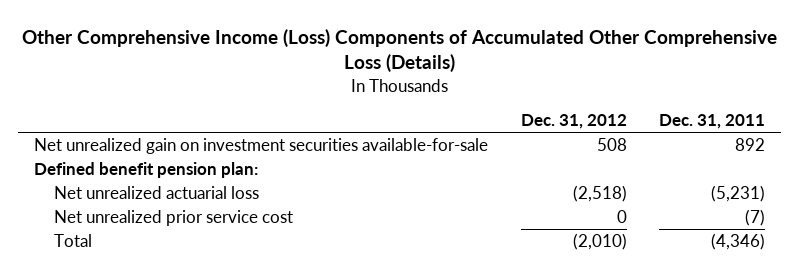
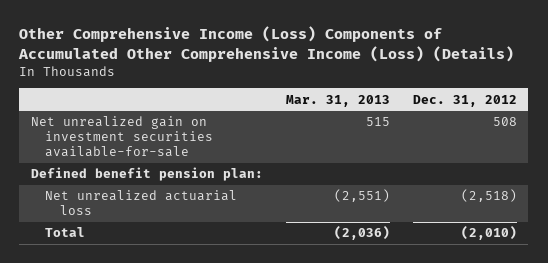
[21,28,777,73] Other Comprehensive Income (Loss) Components of Accumulated Other Comprehensive Loss (Details) -> [18,25,515,62] Other Comprehensive Income (Loss) Components of Accumulated Other Comprehensive Income (Loss) (Details)
[658,114,765,130] Dec. 31, 2011 -> none
none -> [285,94,390,107] Mar. 31, 2013
[54,209,294,226] Net unrealized prior service cost -> none

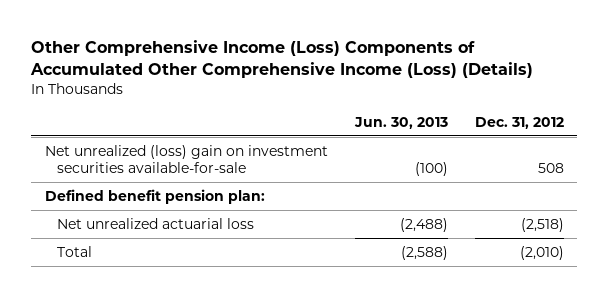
[285,94,390,107] Mar. 31, 2013 -> none
none -> [353,116,448,129] Jun. 30, 2013
[30,116,214,158] Net unrealized gain on investment securities available-for-sale -> [44,144,328,174] Net unrealized (loss) gain on investment securities available-for-sale

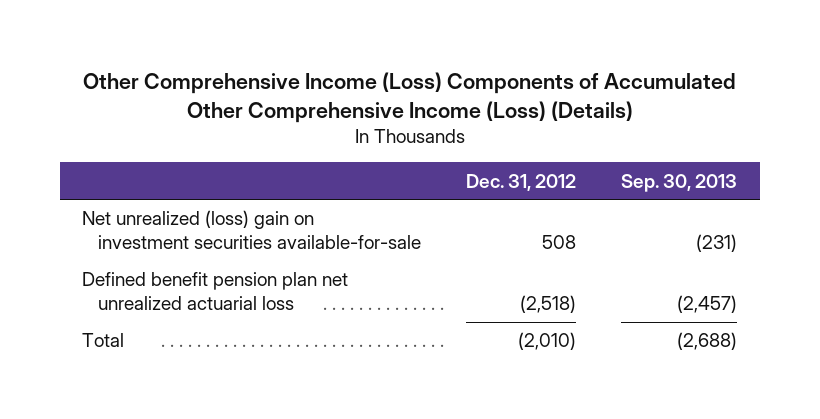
[353,116,448,129] Jun. 30, 2013 -> none
none -> [621,173,738,192] Sep. 30, 2013
[44,188,265,204] Defined benefit pension plan: -> none
[56,217,254,229] Net unrealized actuarial loss -> [82,272,349,310] Defined benefit pension plan net unrealized actuarial loss

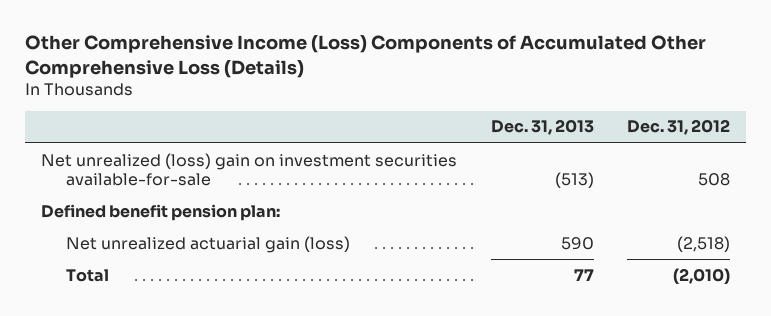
[82,71,736,124] Other Comprehensive Income (Loss) Components of Accumulated Other Comprehensive Income (Loss) (Details) -> [24,35,706,78] Other Comprehensive Income (Loss) Components of Accumulated Other Comprehensive Loss (Details)
[621,173,738,192] Sep. 30, 2013 -> none
none -> [490,119,594,136] Dec. 31, 2013
none -> [41,203,281,221] Defined benefit pension plan:
[82,272,349,310] Defined benefit pension plan net unrealized actuarial loss -> [65,235,350,253] Net unrealized actuarial gain (loss)

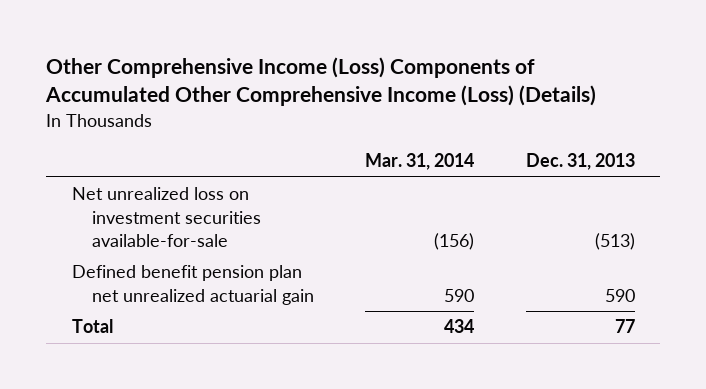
[24,35,706,78] Other Comprehensive Income (Loss) Components of Accumulated Other Comprehensive Loss (Details) -> [44,57,596,107] Other Comprehensive Income (Loss) Components of Accumulated Other Comprehensive Income (Loss) (Details)
[626,119,730,136] Dec. 31, 2012 -> none
none -> [365,153,475,171] Mar. 31, 2014
[41,203,281,221] Defined benefit pension plan: -> none
[41,152,458,186] Net unrealized (loss) gain on investment securities available-for-sale -> [71,187,262,248] Net unrealized loss on investment securities available-for-sale
[65,235,350,253] Net unrealized actuarial gain (loss) -> [71,265,315,305] Defined benefit pension plan net unrealized actuarial gain

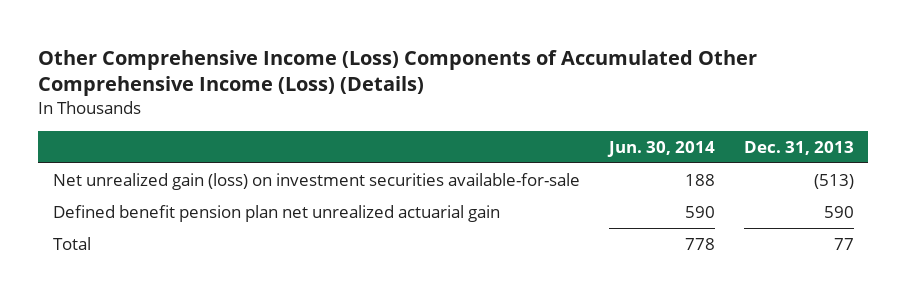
[365,153,475,171] Mar. 31, 2014 -> none
none -> [606,140,715,157] Jun. 30, 2014
[71,187,262,248] Net unrealized loss on investment securities available-for-sale -> [52,172,580,190] Net unrealized gain (loss) on investment securities available-for-sale

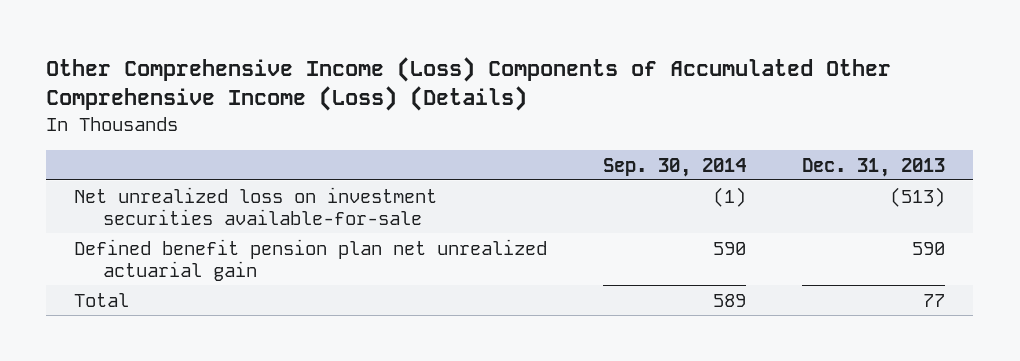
[606,140,715,157] Jun. 30, 2014 -> none
none -> [603,157,747,177] Sep. 30, 2014
[52,172,580,190] Net unrealized gain (loss) on investment securities available-for-sale -> [74,186,438,225] Net unrealized loss on investment securities available-for-sale

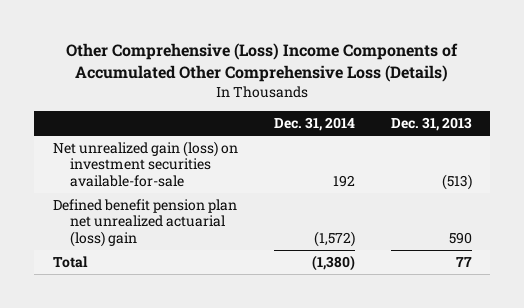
[46,56,892,112] Other Comprehensive Income (Loss) Components of Accumulated Other Comprehensive Income (Loss) (Details) -> [66,43,459,83] Other Comprehensive (Loss) Income Components of Accumulated Other Comprehensive Loss (Details)
[603,157,747,177] Sep. 30, 2014 -> none
none -> [273,117,355,132] Dec. 31, 2014
[74,186,438,225] Net unrealized loss on investment securities available-for-sale -> [52,141,238,187] Net unrealized gain (loss) on investment securities available-for-sale
[74,238,548,281] Defined benefit pension plan net unrealized actuarial gain -> [52,199,237,247] Defined benefit pension plan net unrealized actuarial (loss) gain

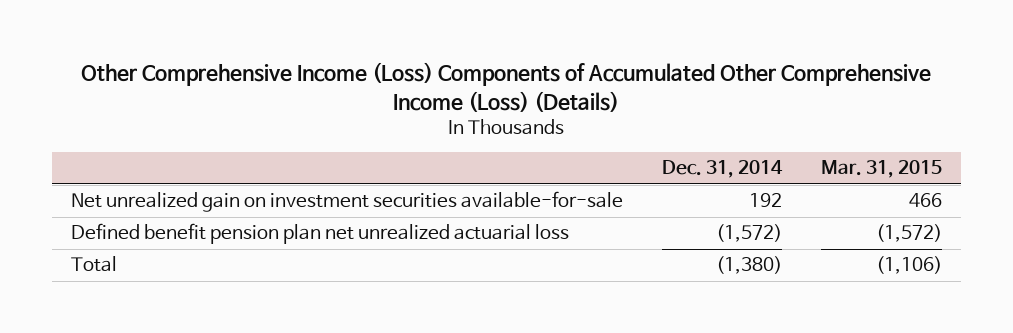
[66,43,459,83] Other Comprehensive (Loss) Income Components of Accumulated Other Comprehensive Loss (Details) -> [81,62,932,112] Other Comprehensive Income (Loss) Components of Accumulated Other Comprehensive Income (Loss) (Details)
[390,117,472,132] Dec. 31, 2013 -> none
none -> [820,160,942,179] Mar. 31, 2015
[52,141,238,187] Net unrealized gain (loss) on investment securities available-for-sale -> [70,191,623,213] Net unrealized gain on investment securities available-for-sale
[52,199,237,247] Defined benefit pension plan net unrealized actuarial (loss) gain -> [70,223,569,245] Defined benefit pension plan net unrealized actuarial loss

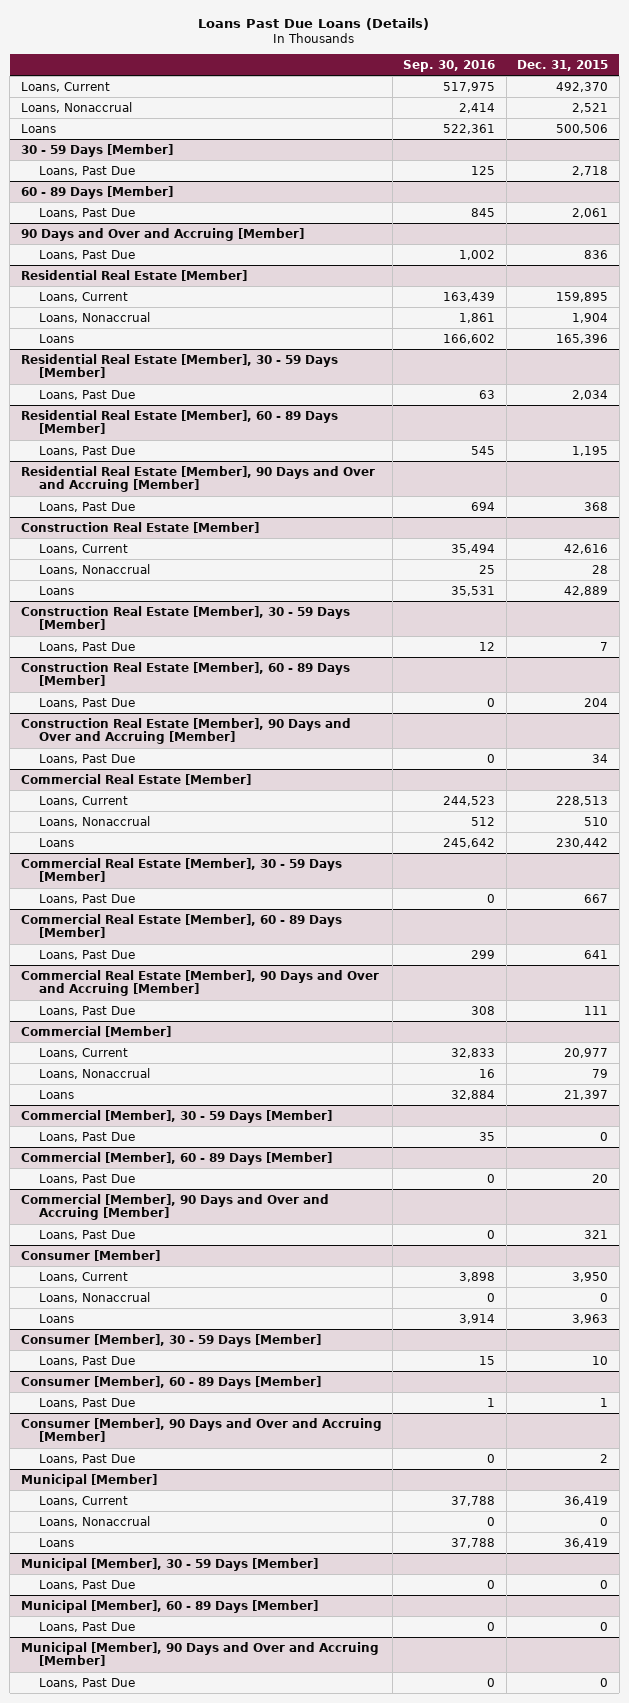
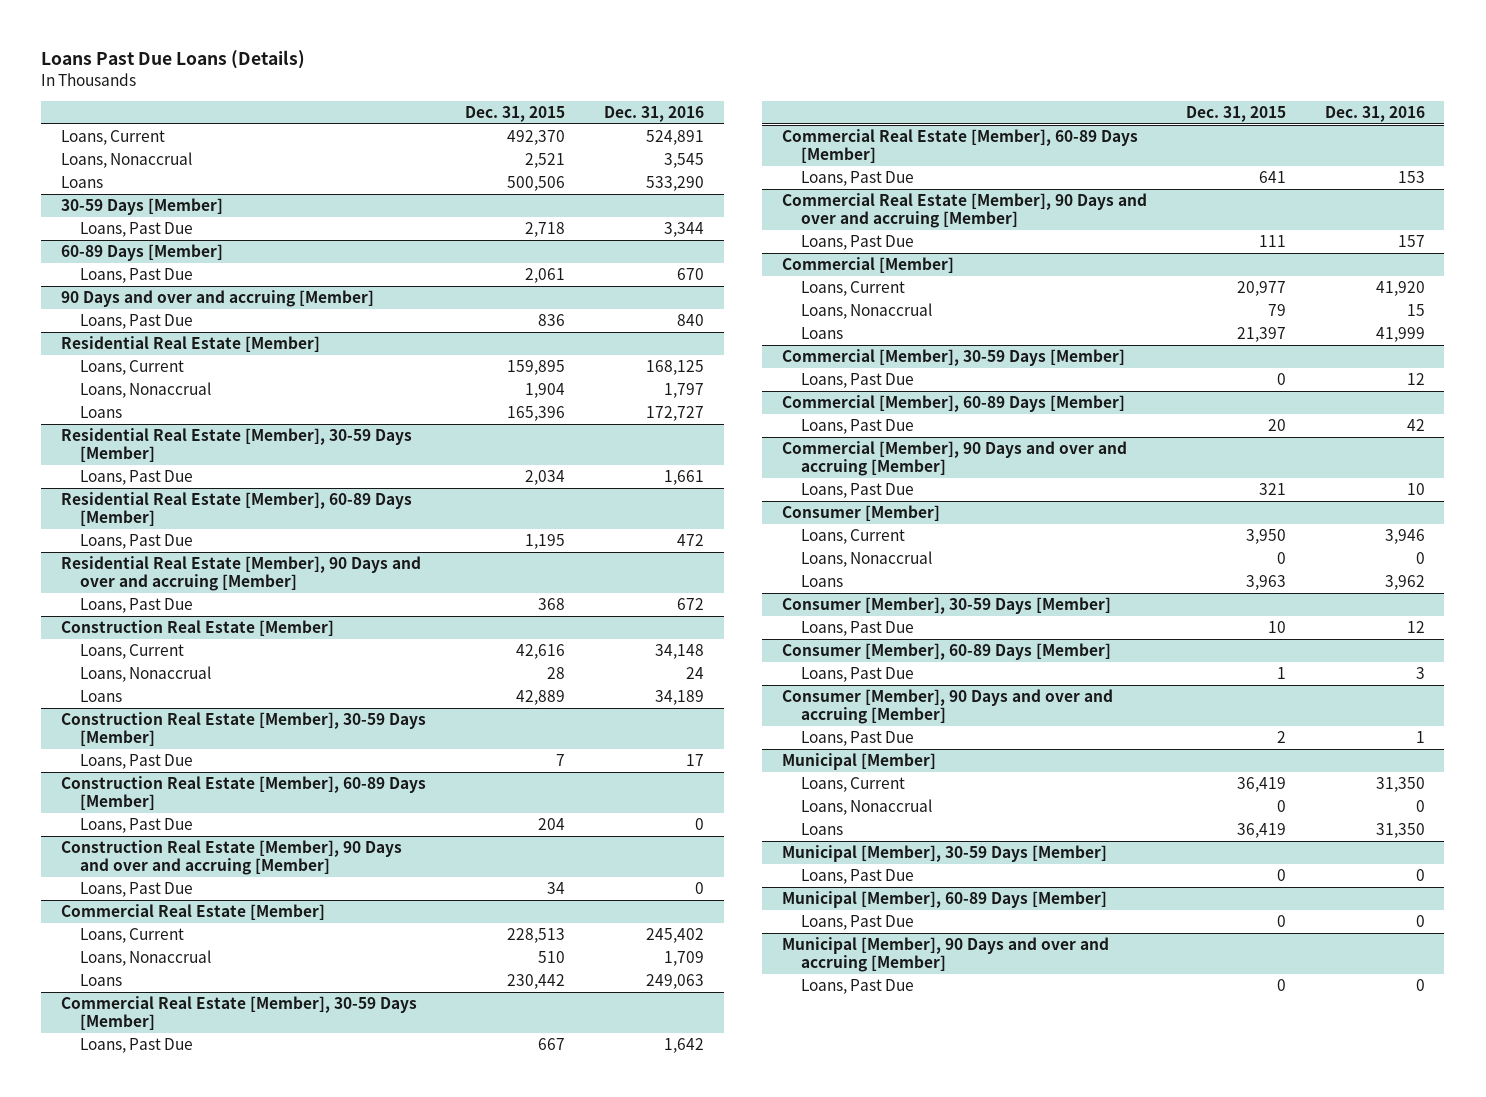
[403,60,496,73] Sep. 30, 2016 -> none
none -> [604,106,705,123] Dec. 31, 2016
[20,143,173,157] 30 - 59 Days [Member] -> [60,198,223,216] 30-59 Days [Member]
[20,185,173,199] 60 - 89 Days [Member] -> [60,244,223,262] 60-89 Days [Member]
[20,227,304,241] 90 Days and Over and Accruing [Member] -> [60,290,374,308] 90 Days and over and accruing [Member]
[20,353,338,379] Residential Real Estate [Member], 30 - 59 Days [Member] -> [60,428,412,462] Residential Real Estate [Member], 30-59 Days [Member]
[20,409,338,435] Residential Real Estate [Member], 60 - 89 Days [Member] -> [60,492,412,526] Residential Real Estate [Member], 60-89 Days [Member]
[20,465,375,493] Residential Real Estate [Member], 90 Days and Over and Accruing [Member] -> [60,556,421,591] Residential Real Estate [Member], 90 Days and over and accruing [Member]
[20,605,350,631] Construction Real Estate [Member], 30 - 59 Days [Member] -> [60,712,426,746] Construction Real Estate [Member], 30-59 Days [Member]
[20,661,350,687] Construction Real Estate [Member], 60 - 89 Days [Member] -> [60,776,426,810] Construction Real Estate [Member], 60-89 Days [Member]
[20,717,351,745] Construction Real Estate [Member], 90 Days and Over and Accruing [Member] -> [60,840,402,875] Construction Real Estate [Member], 90 Days and over and accruing [Member]
[20,857,342,883] Commercial Real Estate [Member], 30 - 59 Days [Member] -> [60,996,417,1030] Commercial Real Estate [Member], 30-59 Days [Member]
[20,913,342,939] Commercial Real Estate [Member], 60 - 89 Days [Member] -> [781,129,1138,163] Commercial Real Estate [Member], 60-89 Days [Member]
[20,969,379,997] Commercial Real Estate [Member], 90 Days and Over and Accruing [Member] -> [781,193,1147,228] Commercial Real Estate [Member], 90 Days and over and accruing [Member]
[20,1109,332,1123] Commercial [Member], 30 - 59 Days [Member] -> [781,349,1125,367] Commercial [Member], 30-59 Days [Member]
[20,1151,332,1165] Commercial [Member], 60 - 89 Days [Member] -> [781,395,1125,413] Commercial [Member], 60-89 Days [Member]
[20,1193,329,1221] Commercial [Member], 90 Days and Over and Accruing [Member] -> [781,441,1127,476] Commercial [Member], 90 Days and over and accruing [Member]
[20,1333,321,1347] Consumer [Member], 30 - 59 Days [Member] -> [781,597,1111,615] Consumer [Member], 30-59 Days [Member]
[20,1375,321,1389] Consumer [Member], 60 - 89 Days [Member] -> [781,643,1111,661] Consumer [Member], 60-89 Days [Member]
[20,1417,382,1443] Consumer [Member], 90 Days and Over and Accruing [Member] -> [781,689,1113,724] Consumer [Member], 90 Days and over and accruing [Member]
[20,1557,318,1571] Municipal [Member], 30 - 59 Days [Member] -> [781,845,1107,863] Municipal [Member], 30-59 Days [Member]
[20,1599,318,1613] Municipal [Member], 60 - 89 Days [Member] -> [781,891,1107,909] Municipal [Member], 60-89 Days [Member]
[20,1641,379,1667] Municipal [Member], 90 Days and Over and Accruing [Member] -> [781,937,1109,972] Municipal [Member], 90 Days and over and accruing [Member]

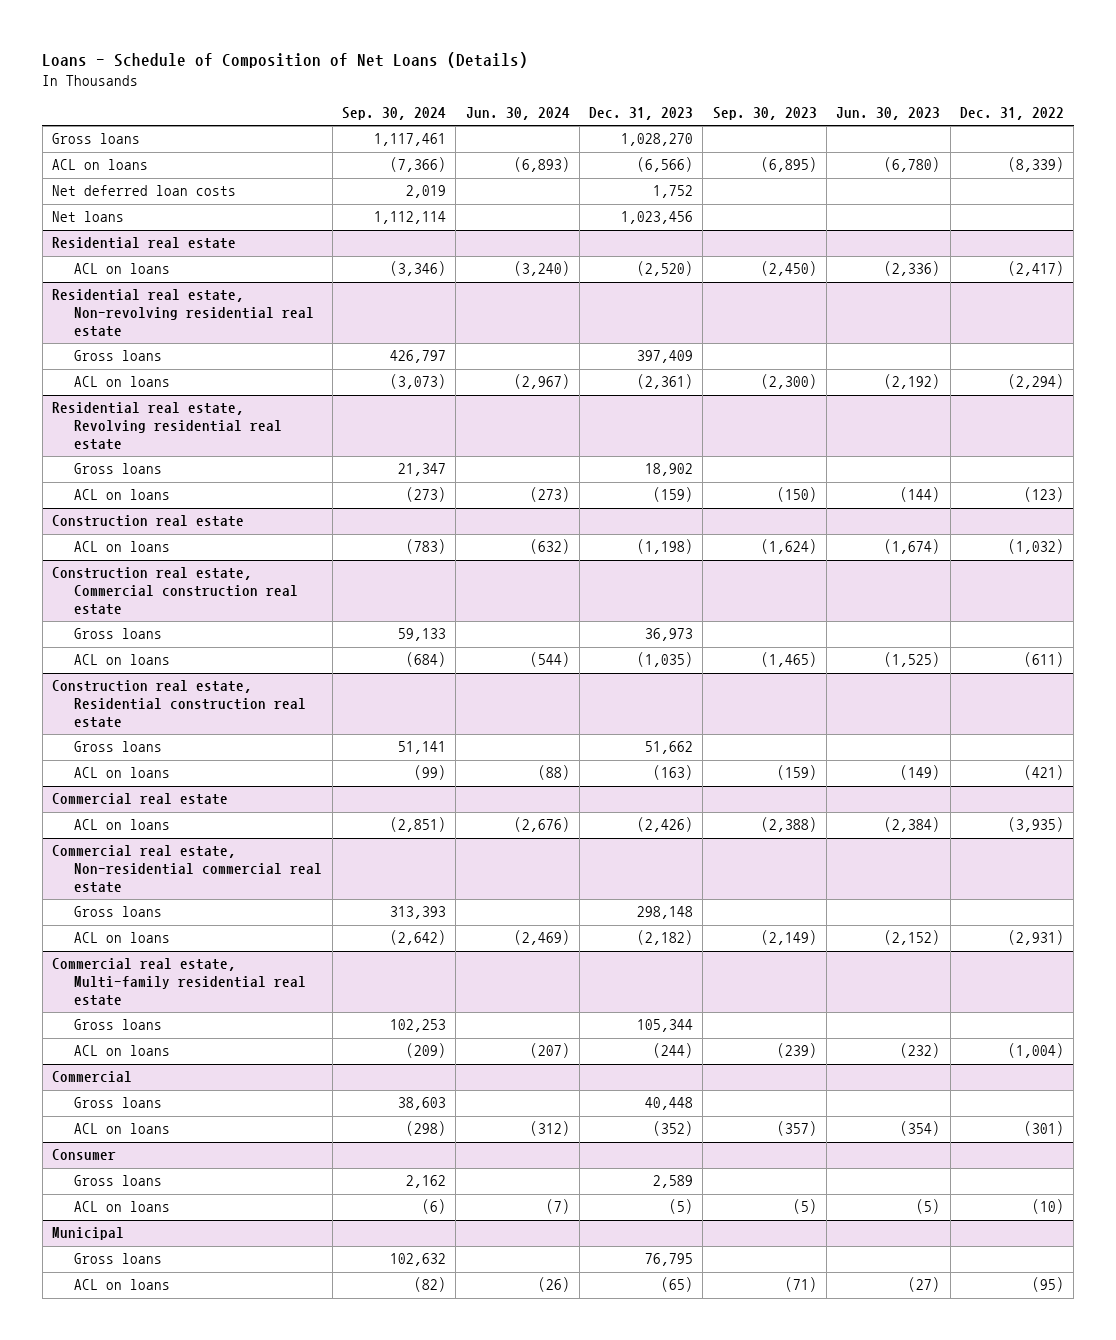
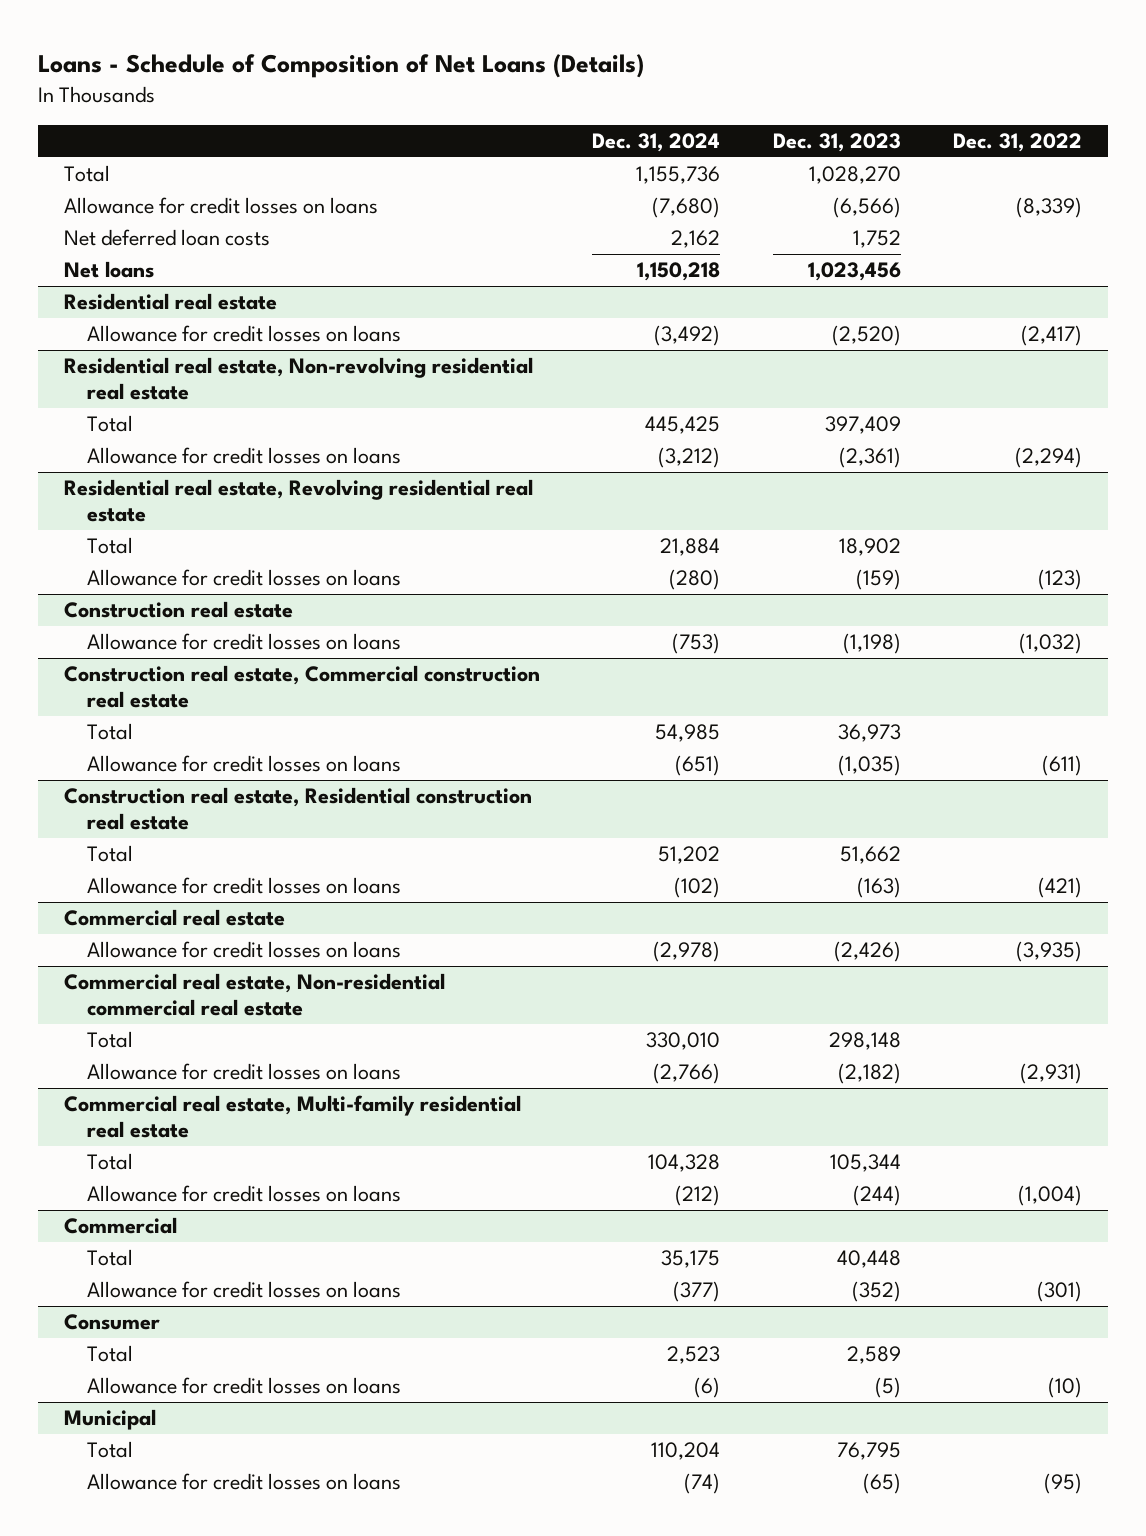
[341,107,446,121] Sep. 30, 2024 -> none
[465,107,570,121] Jun. 30, 2024 -> none
[712,107,817,121] Sep. 30, 2023 -> none
[836,107,941,121] Jun. 30, 2023 -> none
none -> [592,132,721,152] Dec. 31, 2024
[52,133,141,145] Gross loans -> [63,165,110,183] Total
[52,159,149,171] ACL on loans -> [63,197,378,215] Allowance for credit losses on loans
[74,263,171,275] ACL on loans -> [87,325,402,343] Allowance for credit losses on loans
[74,350,163,362] Gross loans -> [87,415,134,433] Total
[74,376,171,388] ACL on loans -> [87,447,402,465] Allowance for credit losses on loans
[74,463,163,475] Gross loans -> [87,537,134,555] Total
[74,489,171,501] ACL on loans -> [87,569,402,587] Allowance for credit losses on loans
[74,541,171,553] ACL on loans -> [87,633,402,651] Allowance for credit losses on loans
[74,628,163,640] Gross loans -> [87,723,134,741] Total
[74,654,171,666] ACL on loans -> [87,755,402,773] Allowance for credit losses on loans
[74,741,163,753] Gross loans -> [87,845,134,863] Total
[74,767,171,779] ACL on loans -> [87,877,402,895] Allowance for credit losses on loans
[74,819,171,831] ACL on loans -> [87,941,402,959] Allowance for credit losses on loans
[74,906,163,918] Gross loans -> [87,1031,134,1049] Total
[74,932,171,944] ACL on loans -> [87,1063,402,1081] Allowance for credit losses on loans
[74,1019,163,1031] Gross loans -> [87,1153,134,1171] Total
[74,1045,171,1057] ACL on loans -> [87,1185,402,1203] Allowance for credit losses on loans
[74,1097,163,1109] Gross loans -> [87,1249,134,1267] Total
[74,1123,171,1135] ACL on loans -> [87,1281,402,1299] Allowance for credit losses on loans
[74,1175,163,1187] Gross loans -> [87,1345,134,1363] Total
[74,1201,171,1213] ACL on loans -> [87,1377,402,1395] Allowance for credit losses on loans
[74,1253,163,1265] Gross loans -> [87,1441,134,1459] Total
[74,1279,171,1291] ACL on loans -> [87,1473,402,1491] Allowance for credit losses on loans

